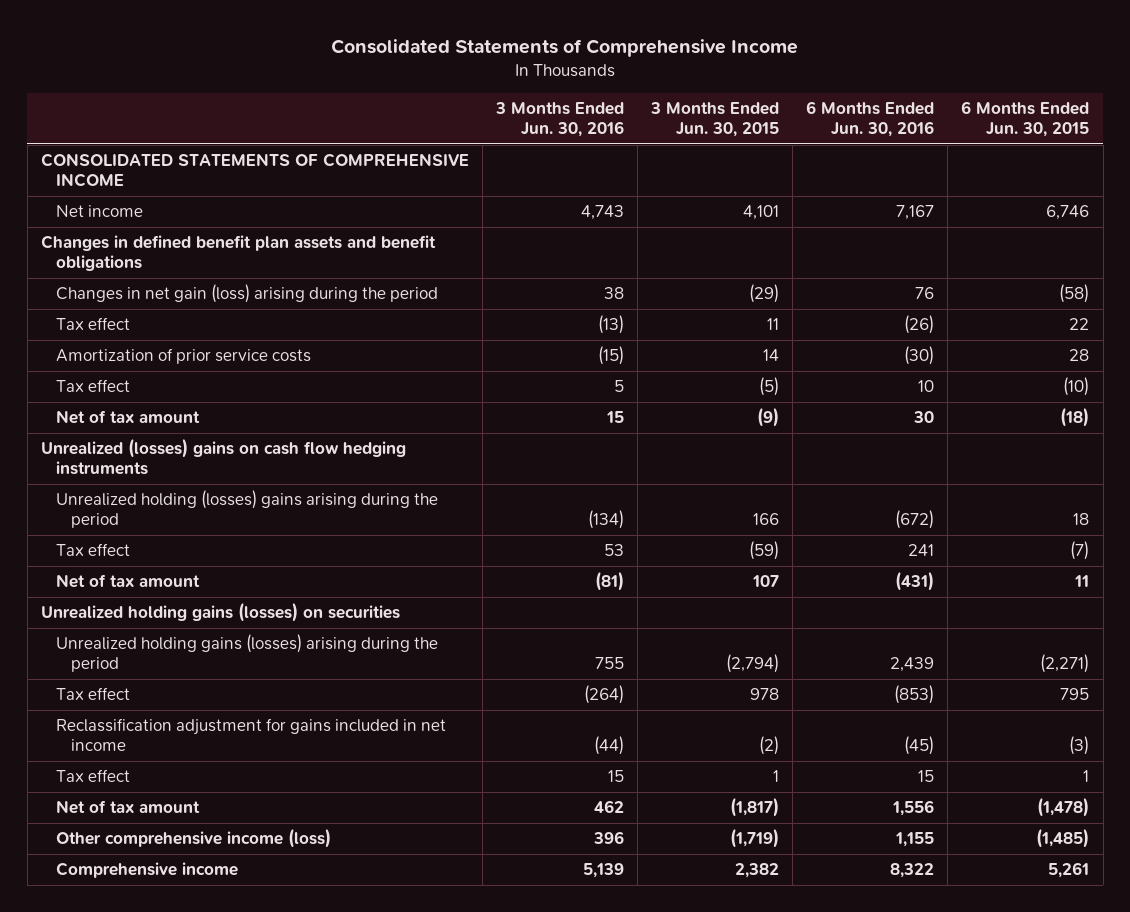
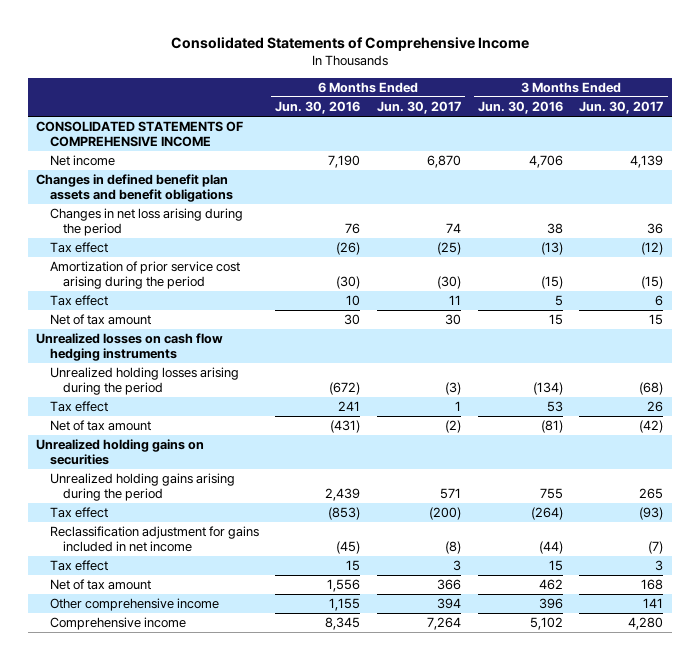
[650,101,780,138] 3 Months Ended Jun. 30, 2015 -> none
[961,100,1090,138] 6 Months Ended Jun. 30, 2015 -> none
none -> [376,101,461,115] Jun. 30, 2017
none -> [579,101,664,115] Jun. 30, 2017
[580,205,624,221] 4,743 -> [528,155,563,169] 4,706
[896,205,935,221] 7,167 -> [328,155,361,169] 7,190
[56,284,439,304] Changes in net gain (loss) arising during the period -> [49,208,243,236] Changes in net loss arising during the period
[56,348,312,365] Amortization of prior service costs -> [49,261,240,289] Amortization of prior service cost arising during the period
[40,438,406,476] Unrealized (losses) gains on cash flow hedging instruments -> [36,333,224,361] Unrealized losses on cash flow hedging instruments
[56,490,439,529] Unrealized holding (losses) gains arising during the period -> [49,367,239,395] Unrealized holding losses arising during the period
[40,602,400,623] Unrealized holding gains (losses) on securities -> [36,439,205,465] Unrealized holding gains on securities
[56,634,439,673] Unrealized holding gains (losses) arising during the period -> [49,473,235,501] Unrealized holding gains arising during the period
[56,828,332,849] Other comprehensive income (loss) -> [49,598,219,612] Other comprehensive income
[582,863,624,879] 5,139 -> [529,617,563,631] 5,102
[890,863,935,879] 8,322 -> [325,617,361,631] 8,345

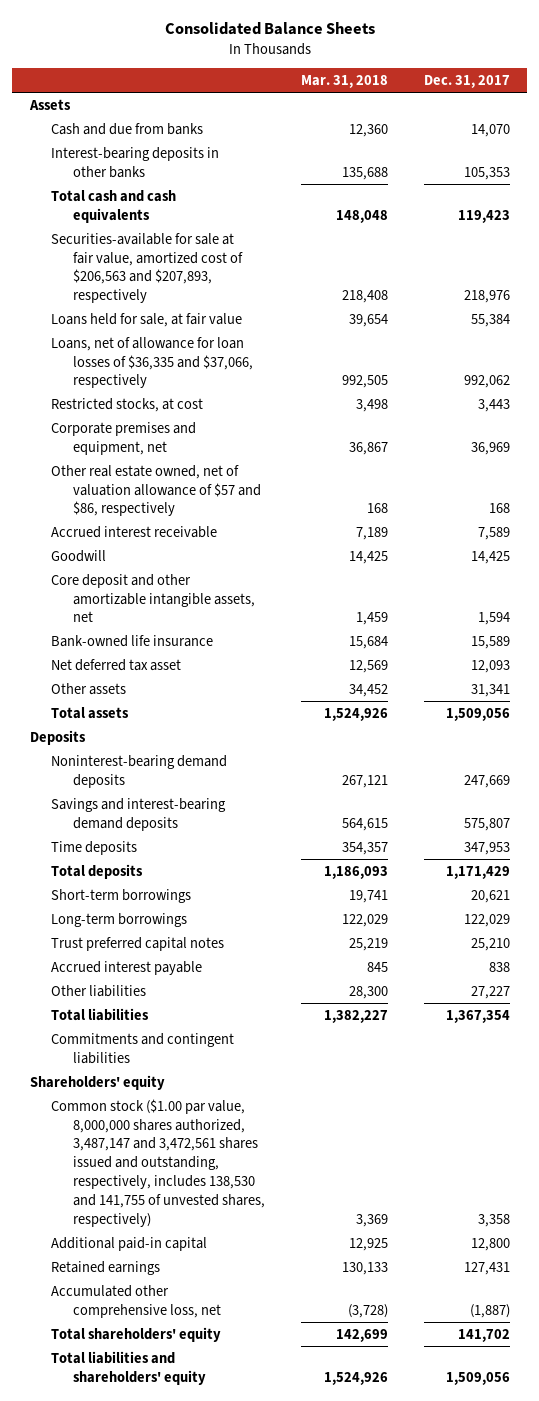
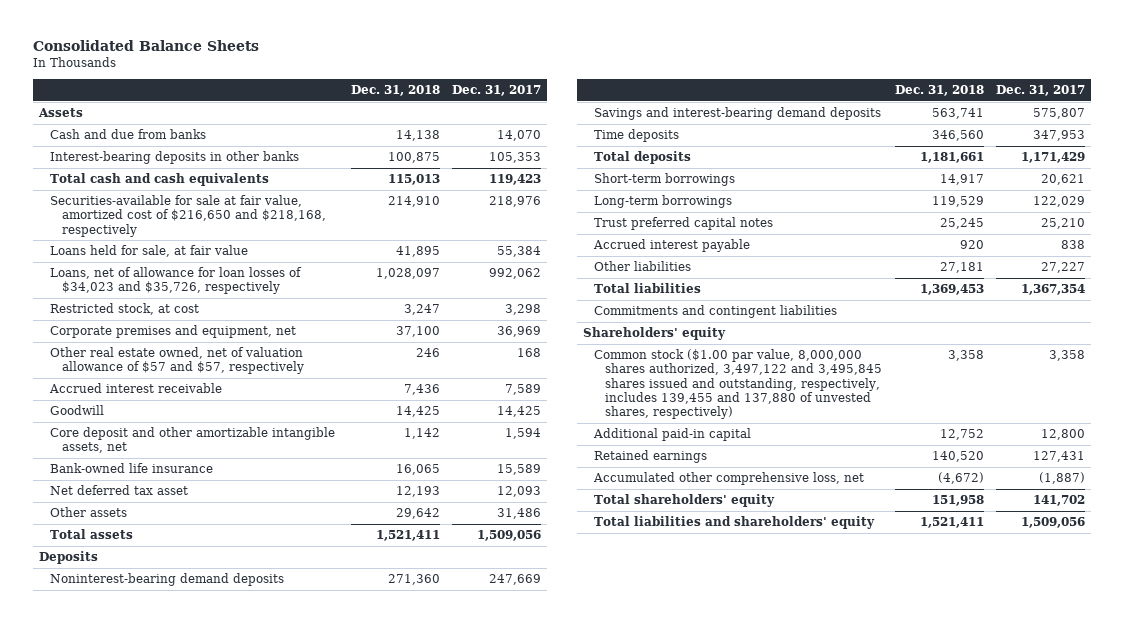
[301,75,389,89] Mar. 31, 2018 -> none
none -> [351,85,441,97] Dec. 31, 2018
[51,232,244,304] Securities-available for sale at fair value, amortized cost of $206,563 and $207,893, respectively -> [50,195,326,237] Securities-available for sale at fair value, amortized cost of $216,650 and $218,168, respectively
[51,336,254,389] Loans, net of allowance for loan losses of $36,335 and $37,066, respectively -> [50,267,303,295] Loans, net of allowance for loan losses of $34,023 and $35,726, respectively
[51,397,204,412] Restricted stocks, at cost -> [50,303,200,316] Restricted stock, at cost
[477,398,510,412] 3,443 -> [505,304,542,316] 3,298
[51,464,262,517] Other real estate owned, net of valuation allowance of $57 and $86, respectively -> [50,347,304,375] Other real estate owned, net of valuation allowance of $57 and $57, respectively
[470,683,510,697] 31,341 -> [497,508,542,520] 31,486
[51,1098,266,1227] Common stock ($1.00 par value, 8,000,000 shares authorized, 3,487,147 and 3,472,561 shares issued and outstanding, respectively, includes 138,530 and 141,755 of unvested shares, respectively) -> [594,349,883,420] Common stock ($1.00 par value, 8,000,000 shares authorized, 3,497,122 and 3,495,845 shares issued and outstanding, respectively, includes 139,455 and 137,880 of unvested shares, respectively)

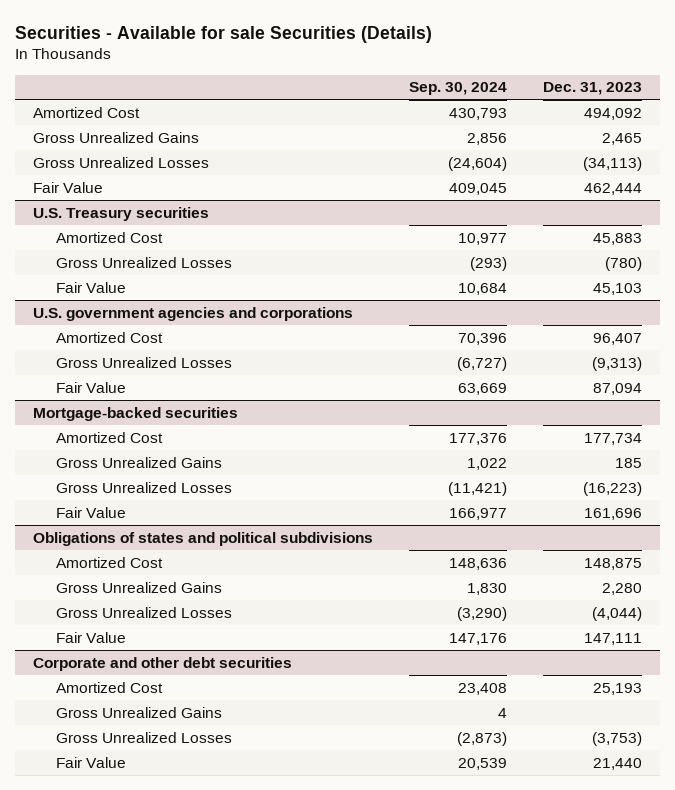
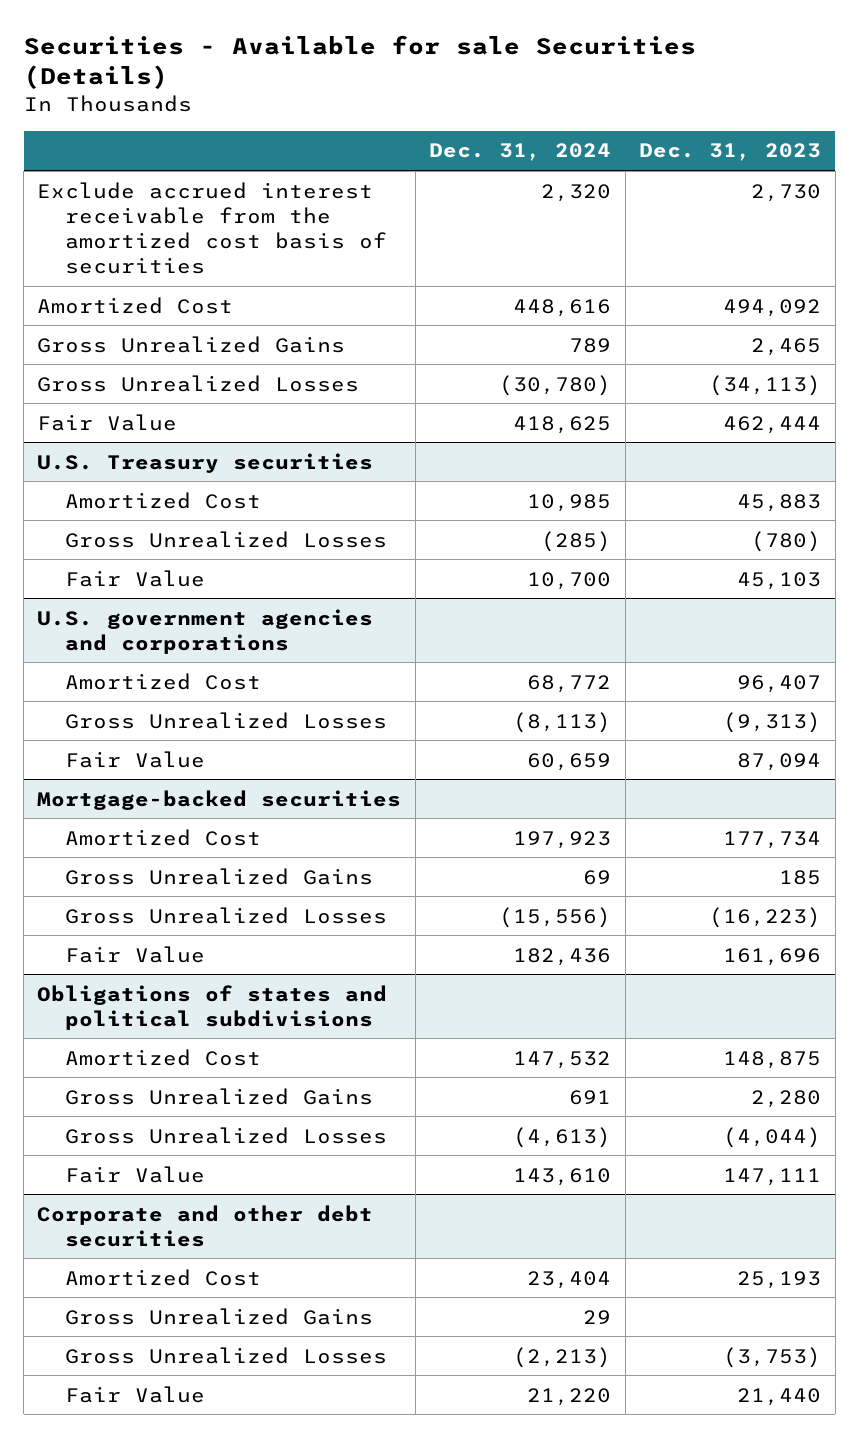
[409,82,508,96] Sep. 30, 2024 -> none
none -> [429,143,612,162] Dec. 31, 2024
none -> [37,181,388,274] Exclude accrued interest receivable from the amortized cost basis of securities

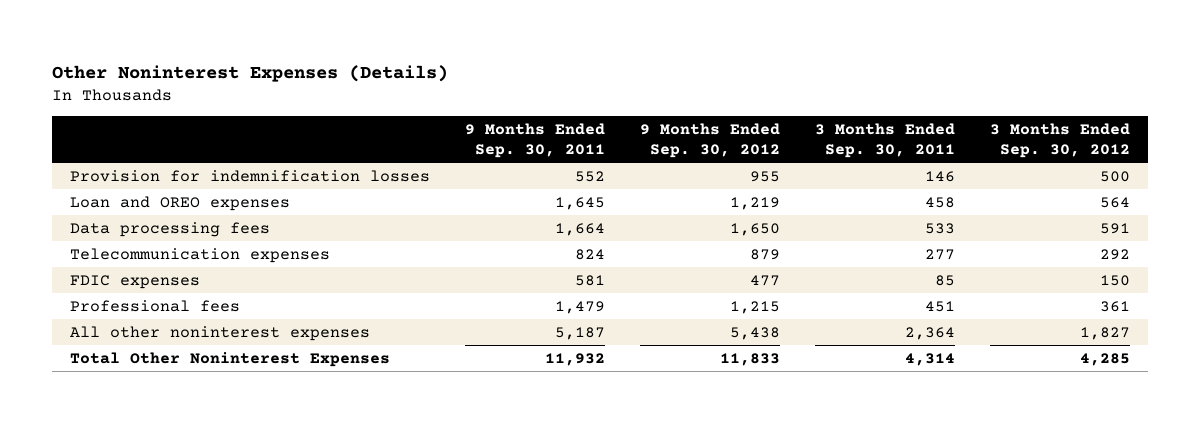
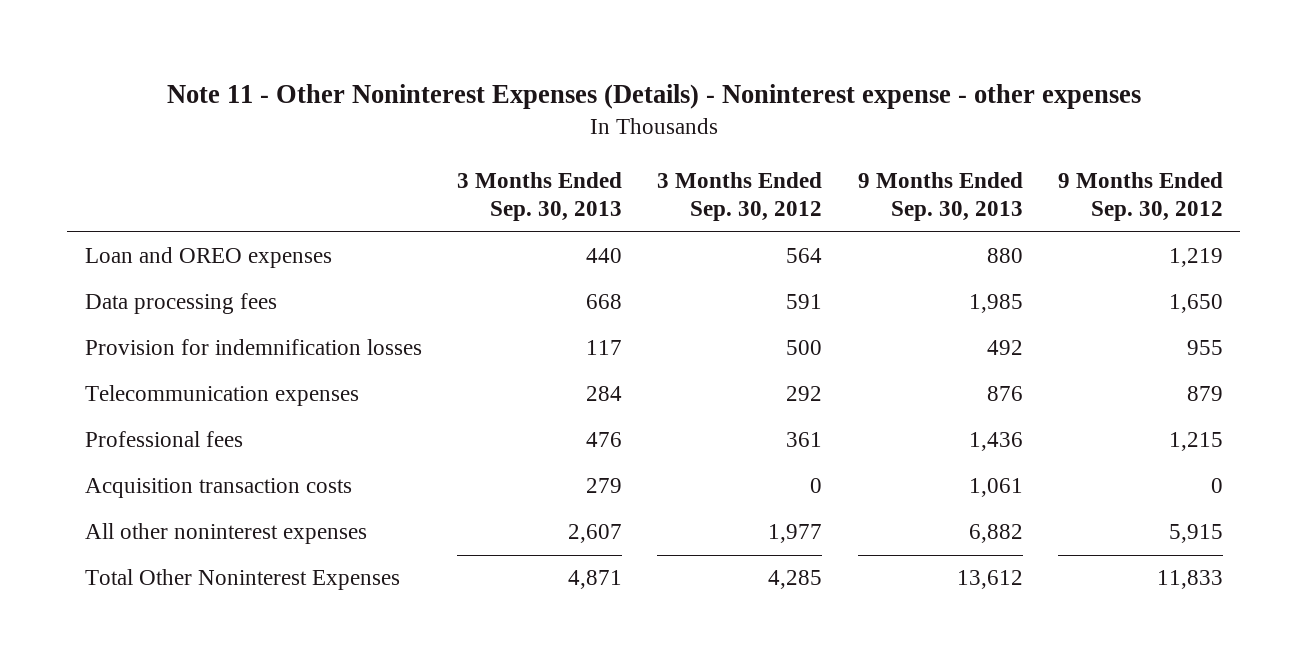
[52,64,449,82] Other Noninterest Expenses (Details) -> [166,83,1141,109] Note 11 - Other Noninterest Expenses (Details) - Noninterest expense - other expenses
[464,123,605,159] 9 Months Ended Sep. 30, 2011 -> none
[815,123,956,159] 3 Months Ended Sep. 30, 2011 -> none
none -> [457,171,623,222] 3 Months Ended Sep. 30, 2013
none -> [857,171,1023,222] 9 Months Ended Sep. 30, 2013
[69,169,430,182] Provision for indemnification losses -> [84,339,422,356] Provision for indemnification losses
[69,274,200,289] FDIC expenses -> none
none -> [84,478,352,499] Acquisition transaction costs
[729,326,780,340] 5,438 -> [1168,524,1223,544] 5,915
[1080,326,1131,340] 1,827 -> [768,524,823,544] 1,977

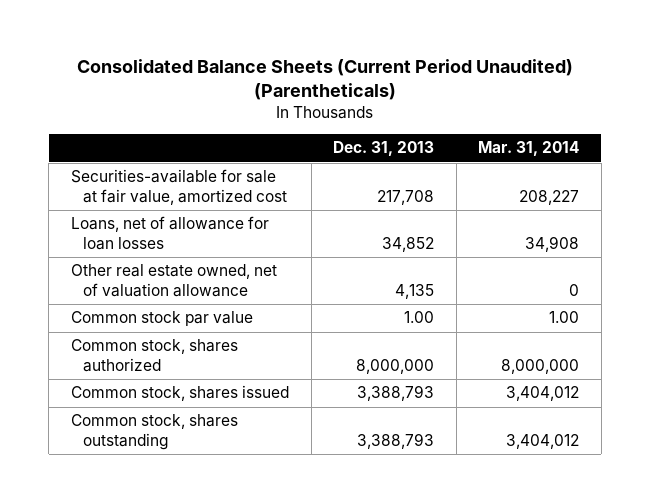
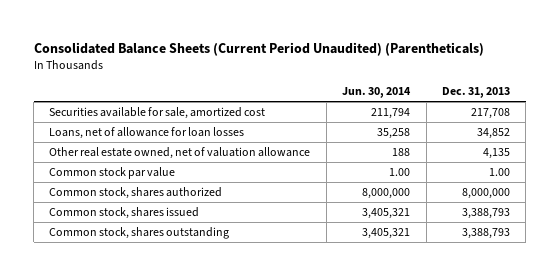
[478,141,580,157] Mar. 31, 2014 -> none
none -> [342,87,412,99] Jun. 30, 2014
[71,169,288,205] Securities-available for sale at fair value, amortized cost -> [49,106,266,119] Securities available for sale, amortized cost

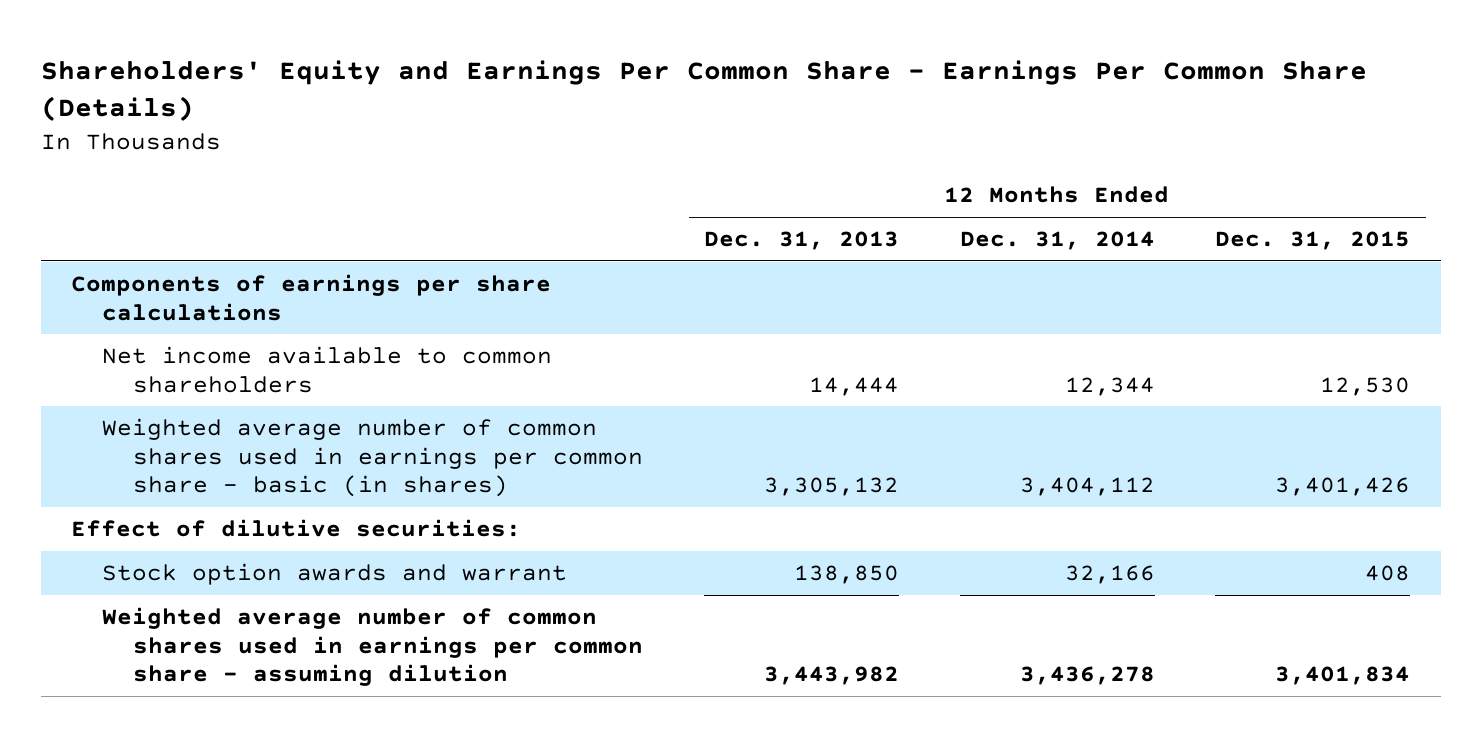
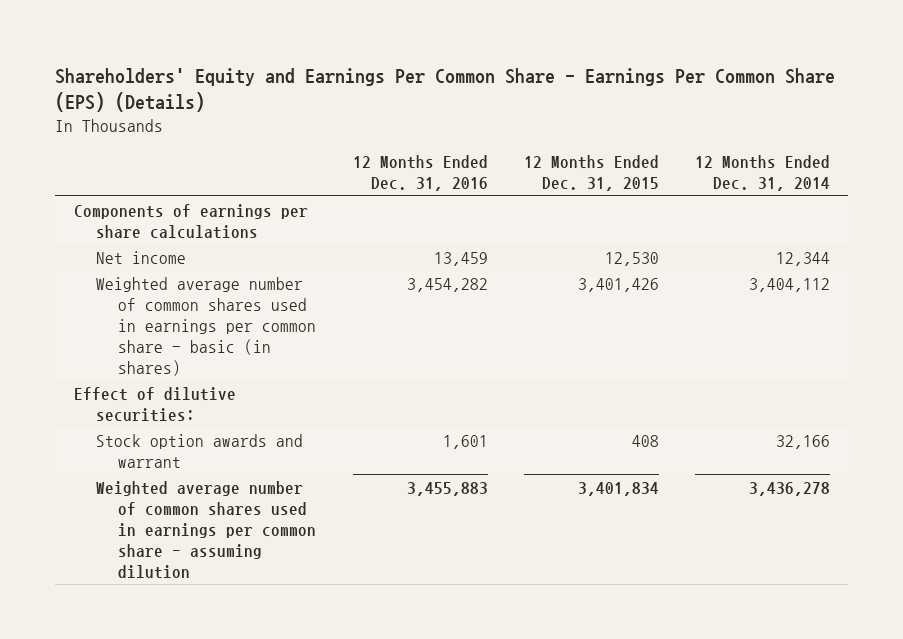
[40,59,1367,122] Shareholders' Equity and Earnings Per Common Share - Earnings Per Common Share (Details) -> [55,67,836,113] Shareholders' Equity and Earnings Per Common Share - Earnings Per Common Share (EPS) (Details)
[703,230,899,250] Dec. 31, 2013 -> none
none -> [352,154,488,191] 12 Months Ended Dec. 31, 2016
[102,345,553,393] Net income available to common shareholders -> [95,250,186,264] Net income

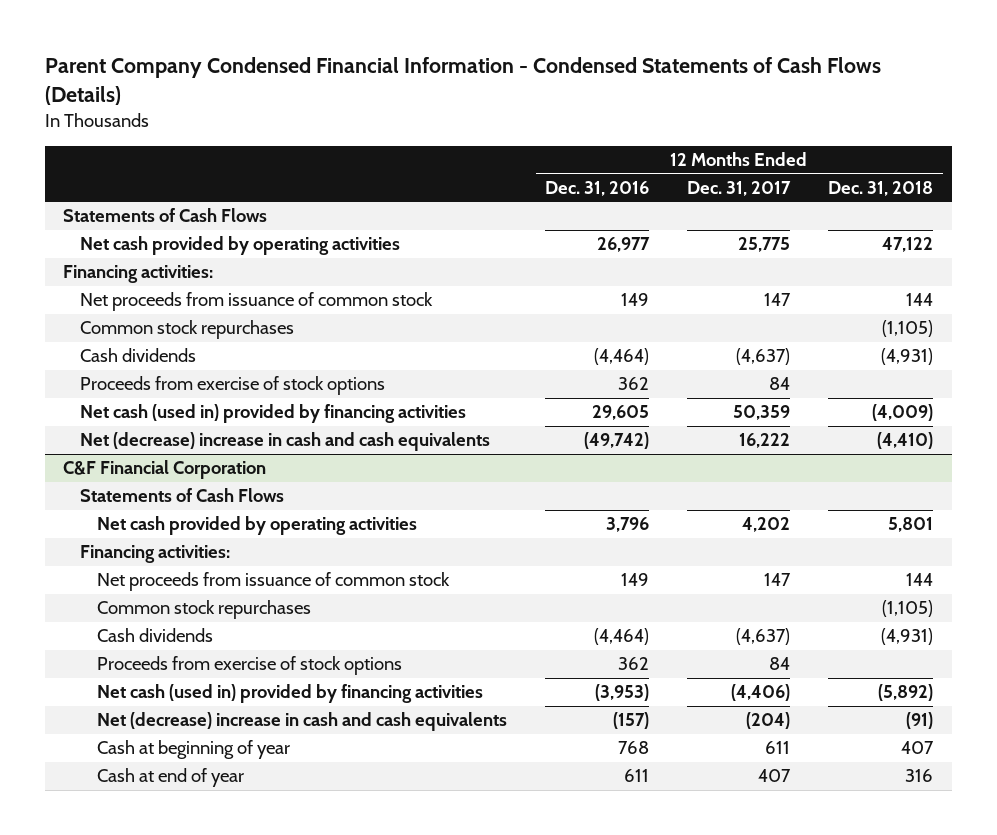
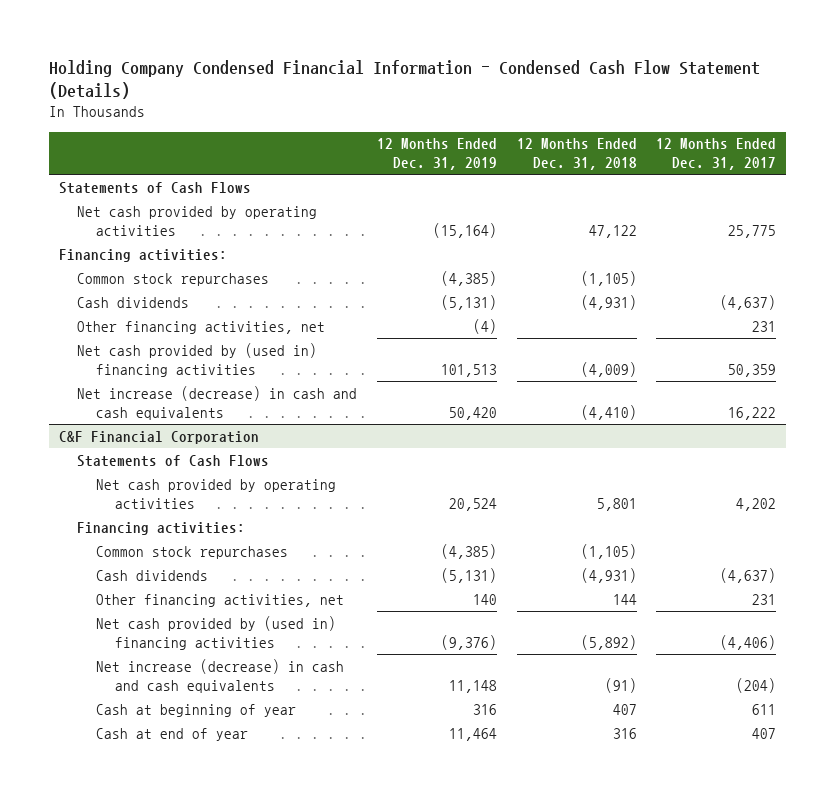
[44,57,881,106] Parent Company Condensed Financial Information - Condensed Statements of Cash Flows (Details) -> [49,59,761,100] Holding Company Condensed Financial Information - Condensed Cash Flow Statement (Details)
[545,180,650,196] Dec. 31, 2016 -> none
none -> [377,138,498,171] 12 Months Ended Dec. 31, 2019
[80,292,434,312] Net proceeds from issuance of common stock -> none
[80,376,386,396] Proceeds from exercise of stock options -> none
none -> [77,320,326,334] Other financing activities, net
[80,404,467,424] Net cash (used in) provided by financing activities -> [77,342,318,377] Net cash provided by (used in) financing activities
[80,432,491,452] Net (decrease) increase in cash and cash equivalents -> [77,385,358,420] Net increase (decrease) in cash and cash equivalents
[97,572,451,592] Net proceeds from issuance of common stock -> none
[97,656,403,676] Proceeds from exercise of stock options -> none
none -> [96,593,345,607] Other financing activities, net
[97,684,484,704] Net cash (used in) provided by financing activities -> [96,615,337,650] Net cash provided by (used in) financing activities
[97,712,508,732] Net (decrease) increase in cash and cash equivalents -> [96,658,345,693] Net increase (decrease) in cash and cash equivalents

